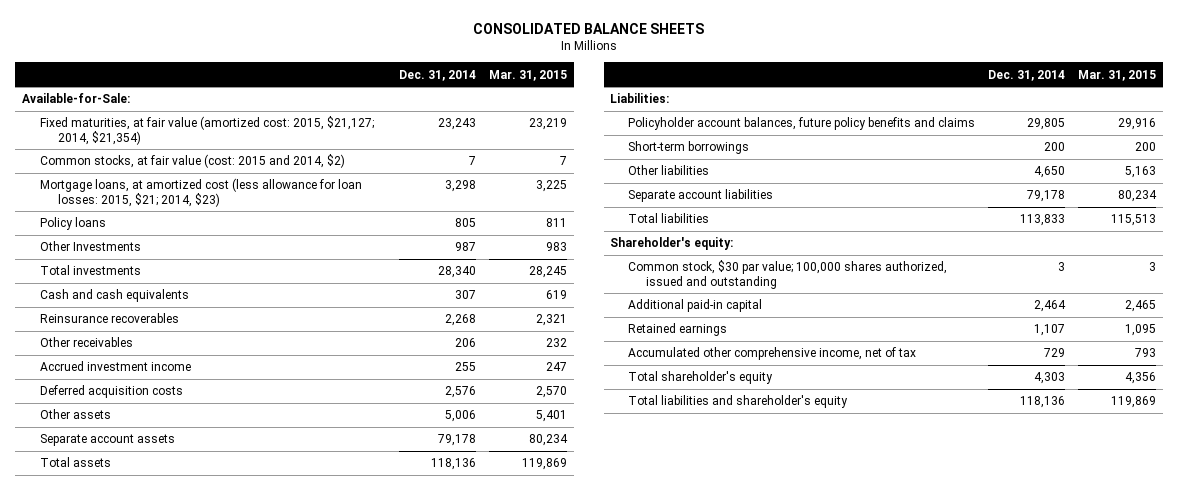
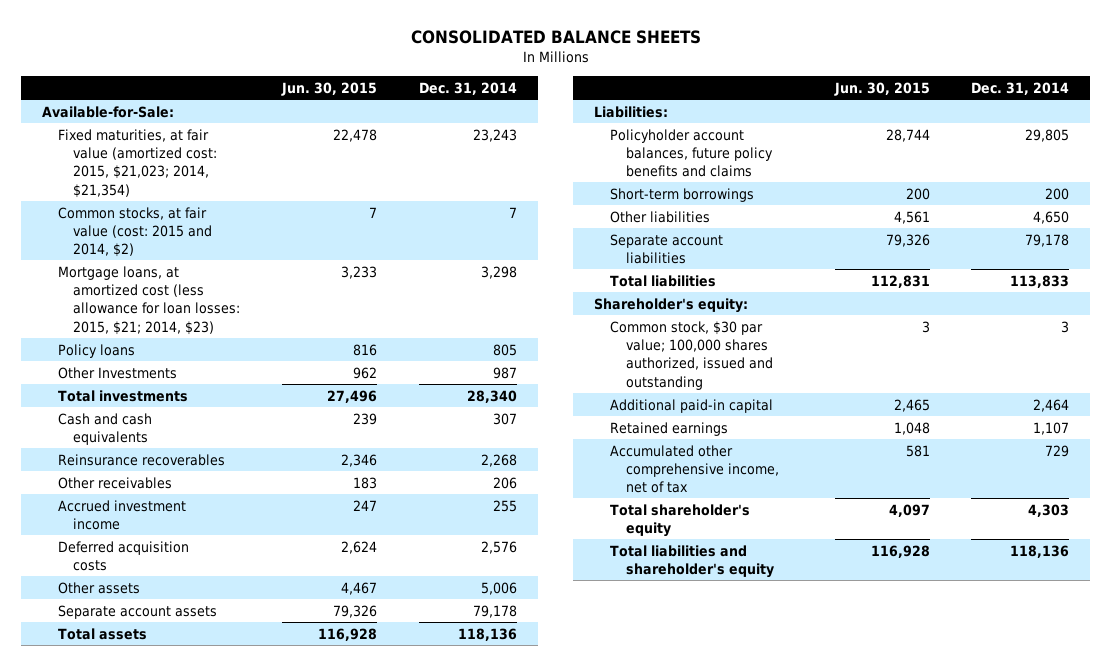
[489,69,568,81] Mar. 31, 2015 -> none
none -> [281,81,378,96] Jun. 30, 2015
[39,116,374,145] Fixed maturities, at fair value (amortized cost: 2015, $21,127; 2014, $21,354) -> [57,128,218,198] Fixed maturities, at fair value (amortized cost: 2015, $21,023; 2014, $21,354)

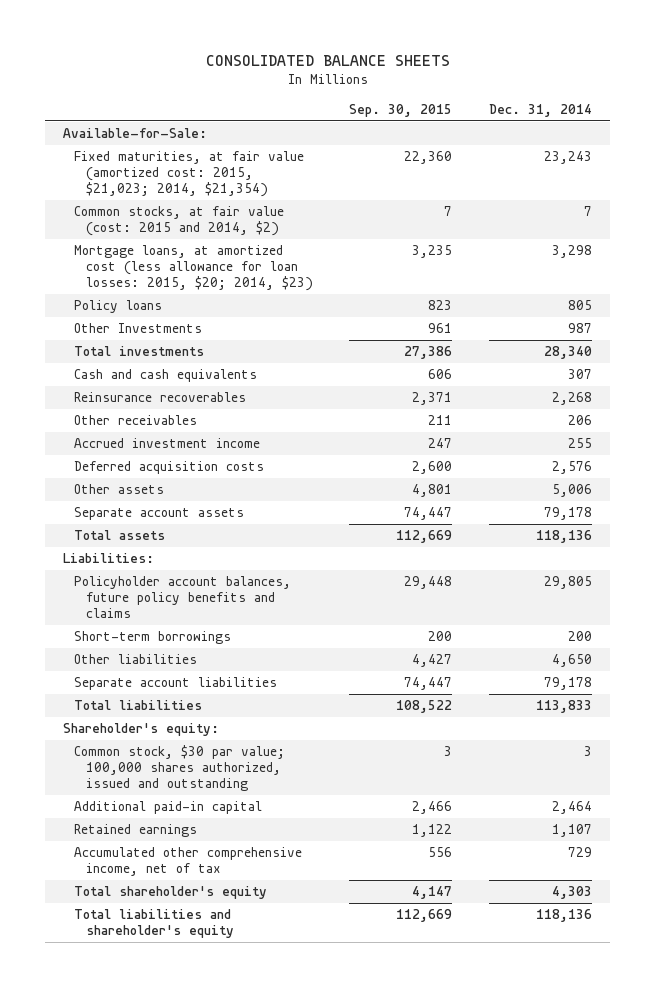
[281,81,378,96] Jun. 30, 2015 -> none
none -> [349,103,453,117] Sep. 30, 2015
[57,265,241,335] Mortgage loans, at amortized cost (less allowance for loan losses: 2015, $21; 2014, $23) -> [74,245,313,292] Mortgage loans, at amortized cost (less allowance for loan losses: 2015, $20; 2014, $23)

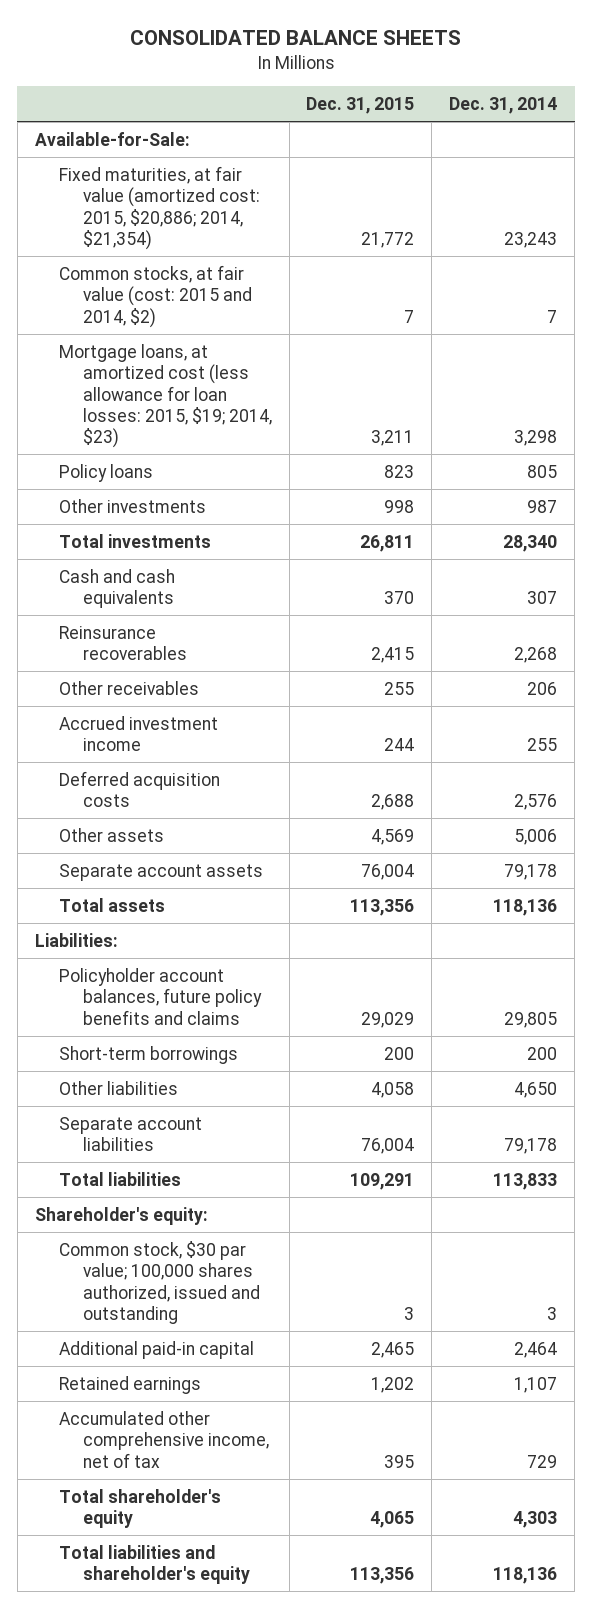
[349,103,453,117] Sep. 30, 2015 -> none
none -> [306,97,415,115] Dec. 31, 2015
[74,151,305,198] Fixed maturities, at fair value (amortized cost: 2015, $21,023; 2014, $21,354) -> [58,165,260,250] Fixed maturities, at fair value (amortized cost: 2015, $20,886; 2014, $21,354)
[74,245,313,292] Mortgage loans, at amortized cost (less allowance for loan losses: 2015, $20; 2014, $23) -> [58,343,272,449] Mortgage loans, at amortized cost (less allowance for loan losses: 2015, $19; 2014, $23)
[74,323,203,334] Other Investments -> [58,498,206,513] Other investments

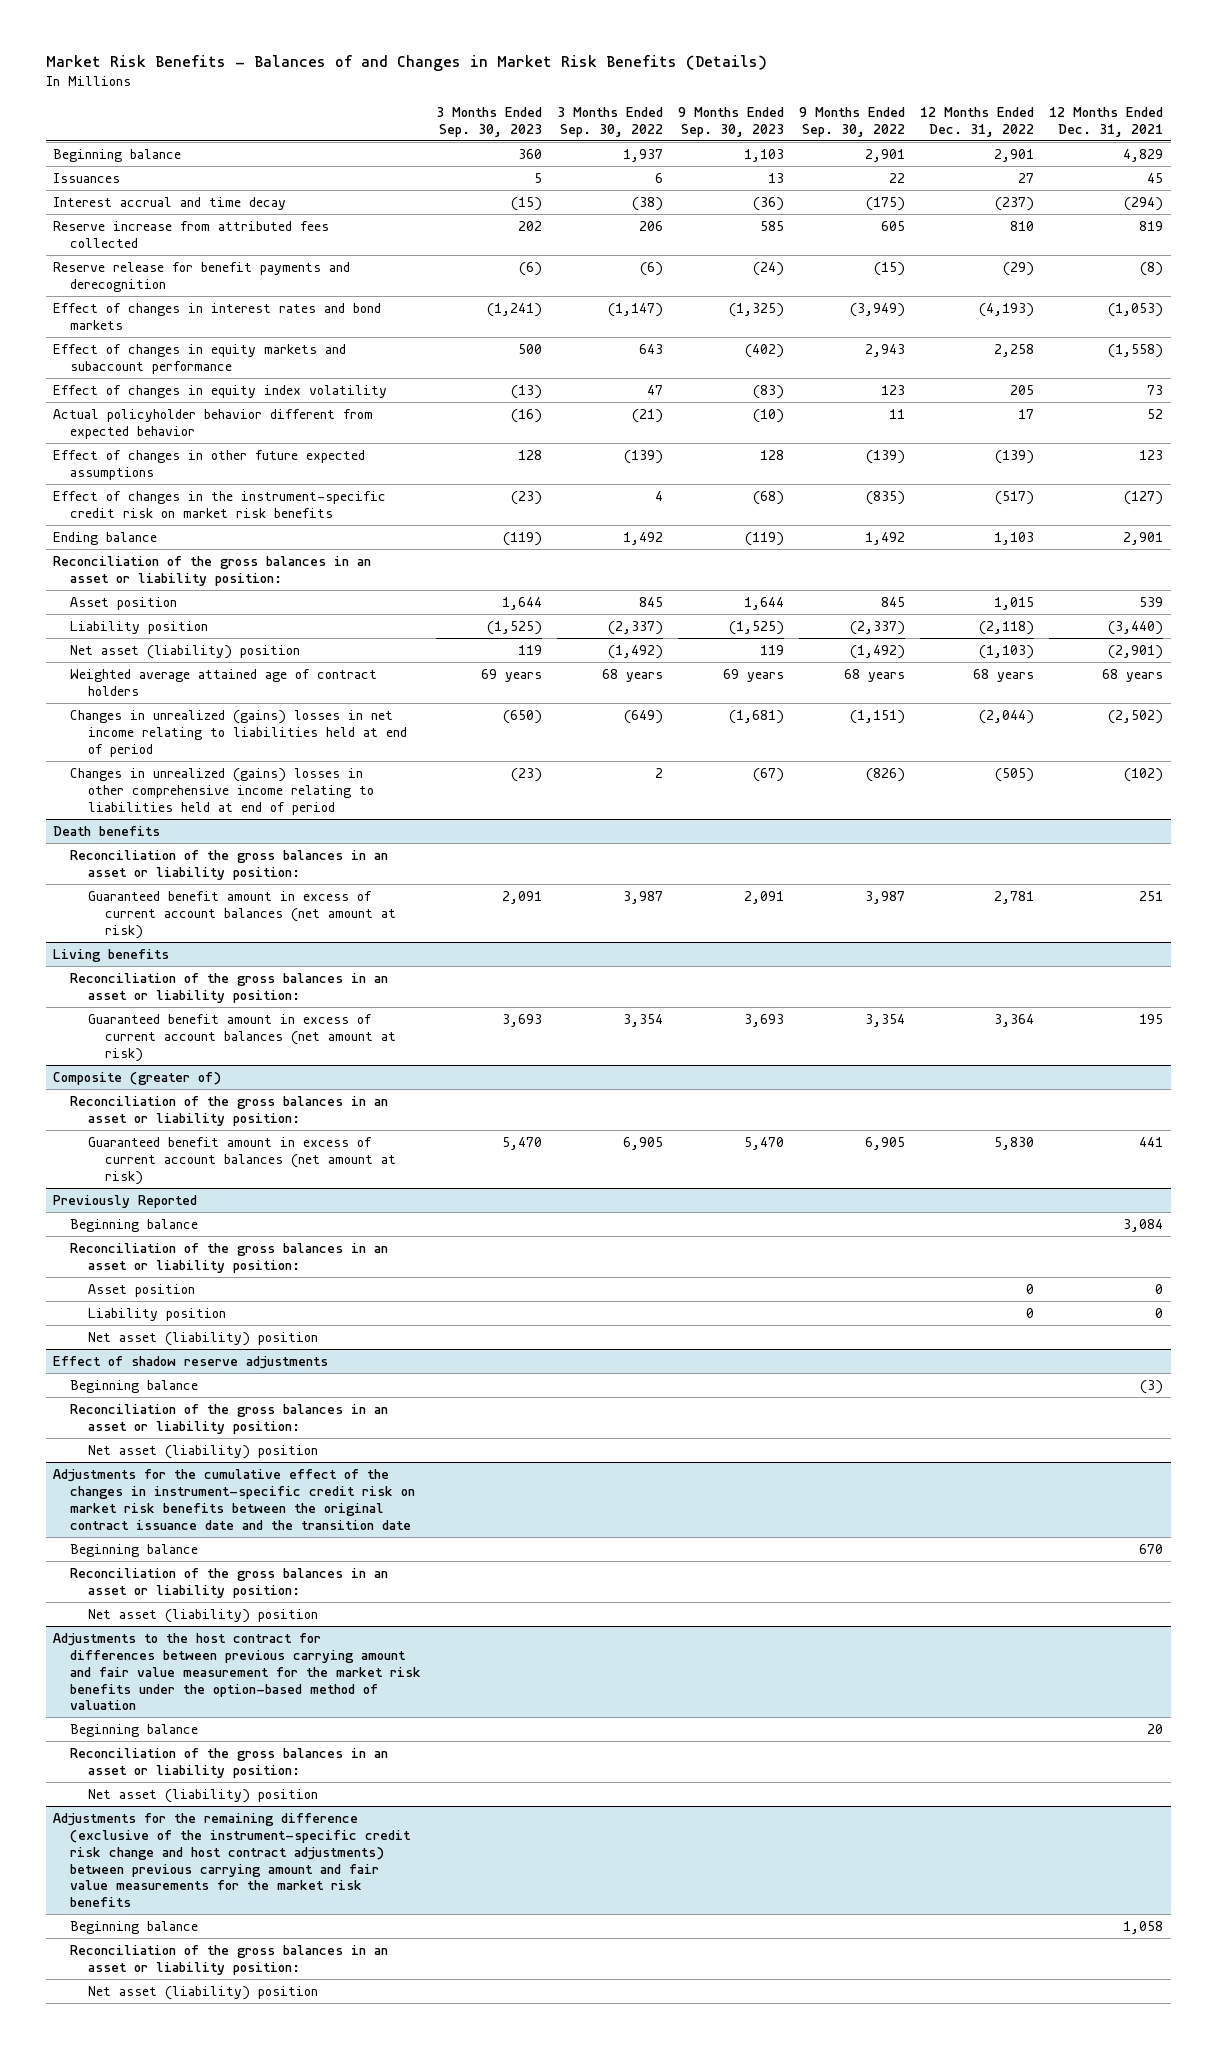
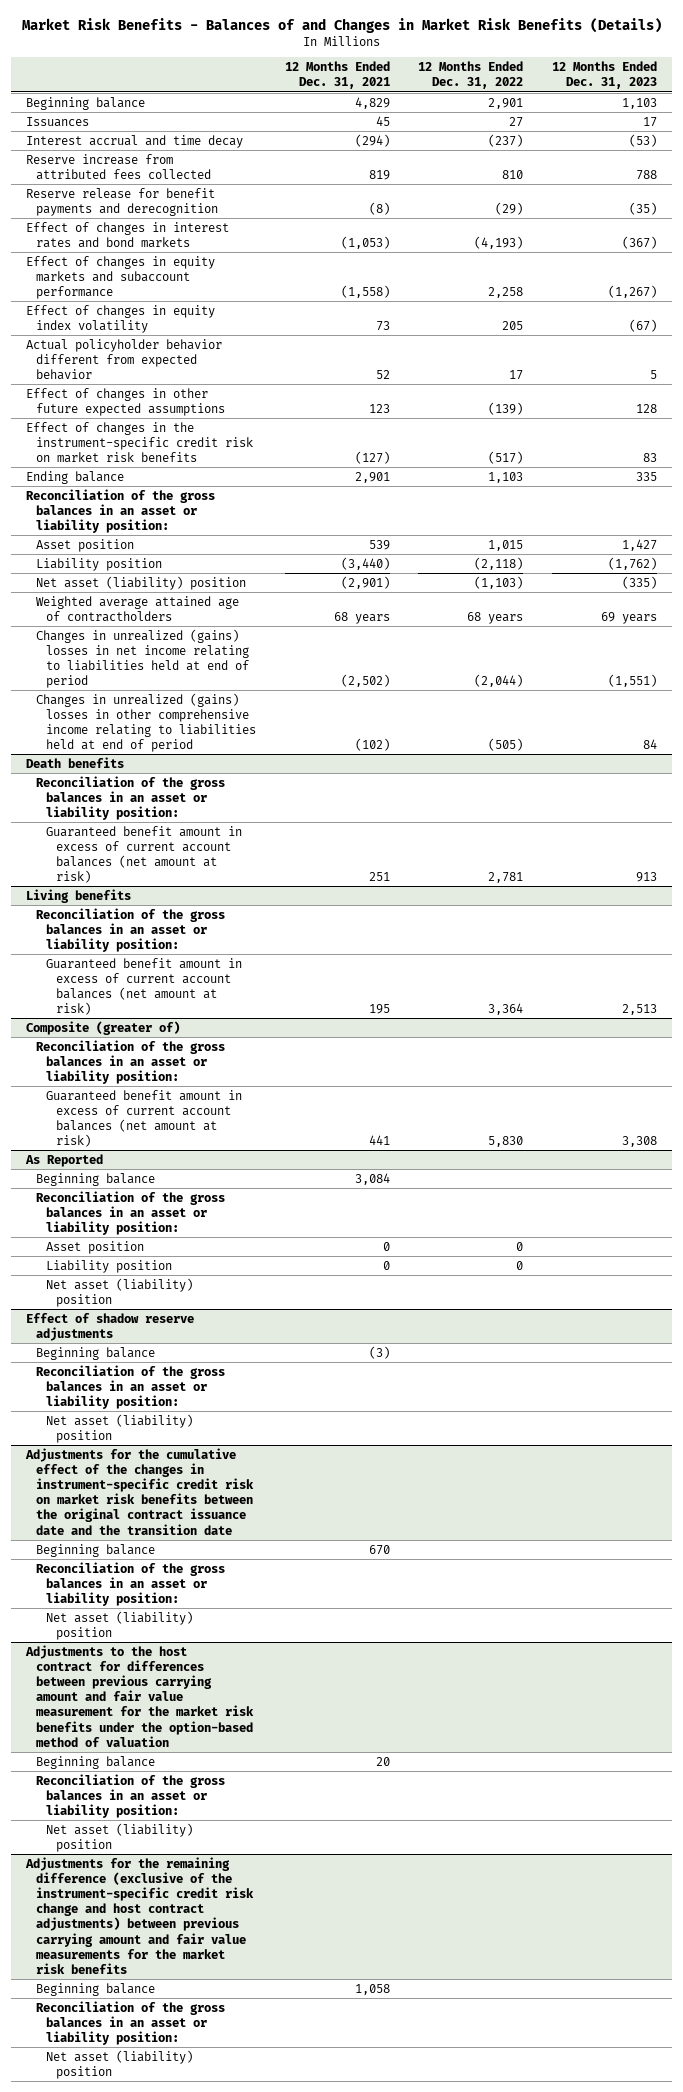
[436,106,543,137] 3 Months Ended Sep. 30, 2023 -> none
[557,106,664,137] 3 Months Ended Sep. 30, 2022 -> none
[678,106,785,137] 9 Months Ended Sep. 30, 2023 -> none
[799,106,906,137] 9 Months Ended Sep. 30, 2022 -> none
none -> [552,61,658,90] 12 Months Ended Dec. 31, 2023
[70,668,378,696] Weighted average attained age of contract holders -> [35,595,239,622] Weighted average attained age of contractholders
[53,1194,198,1208] Previously Reported -> [24,1153,103,1167] As Reported

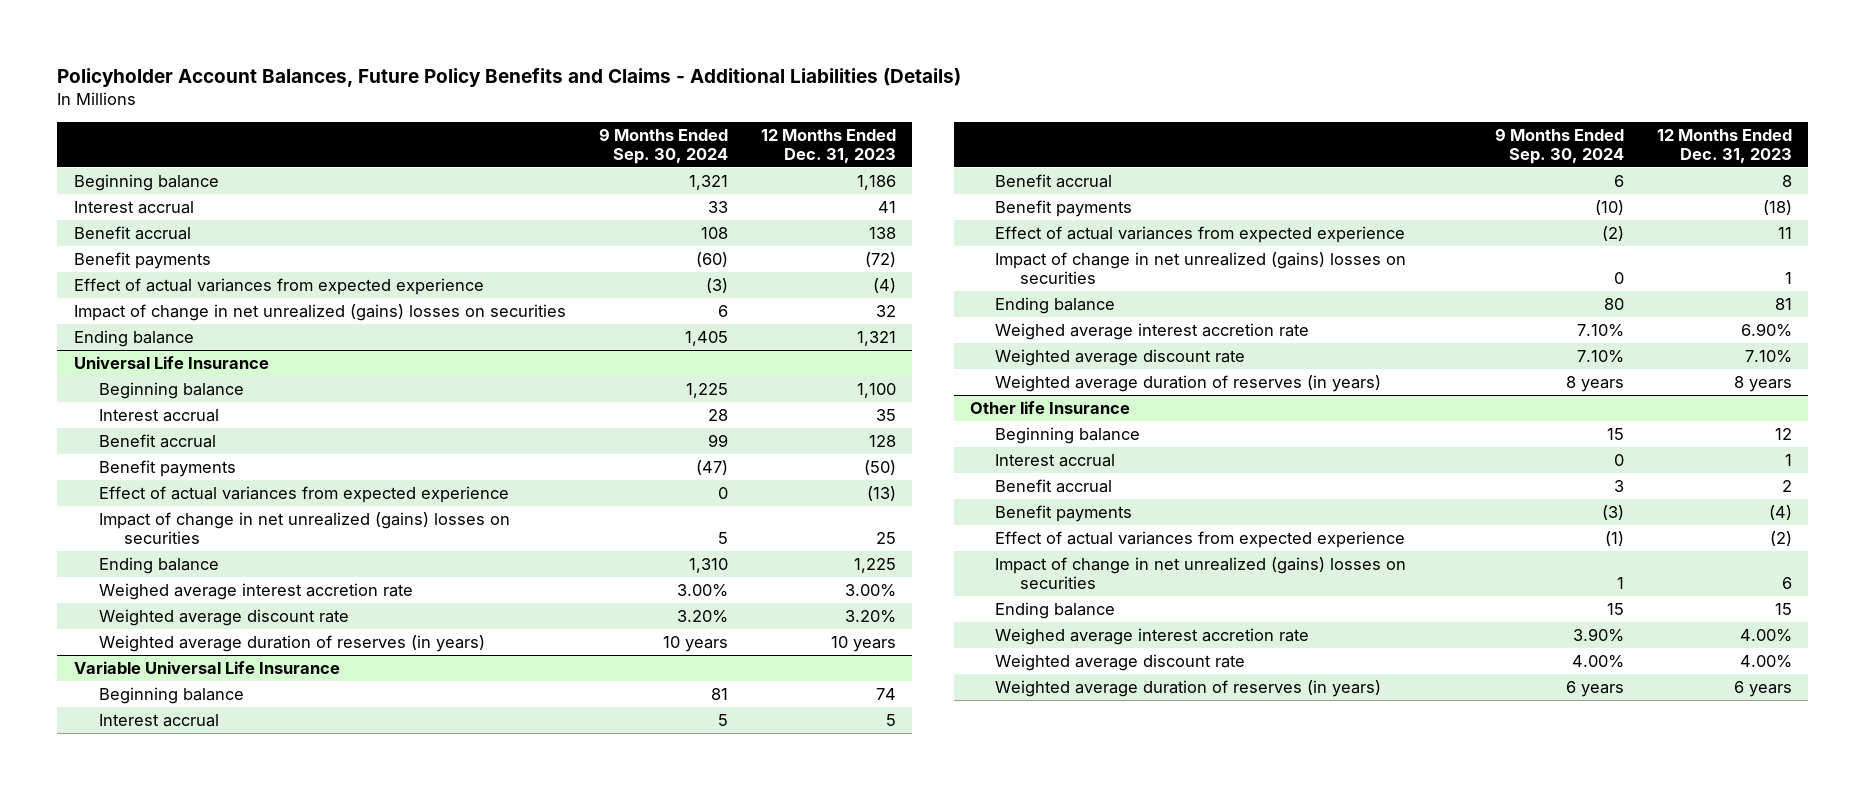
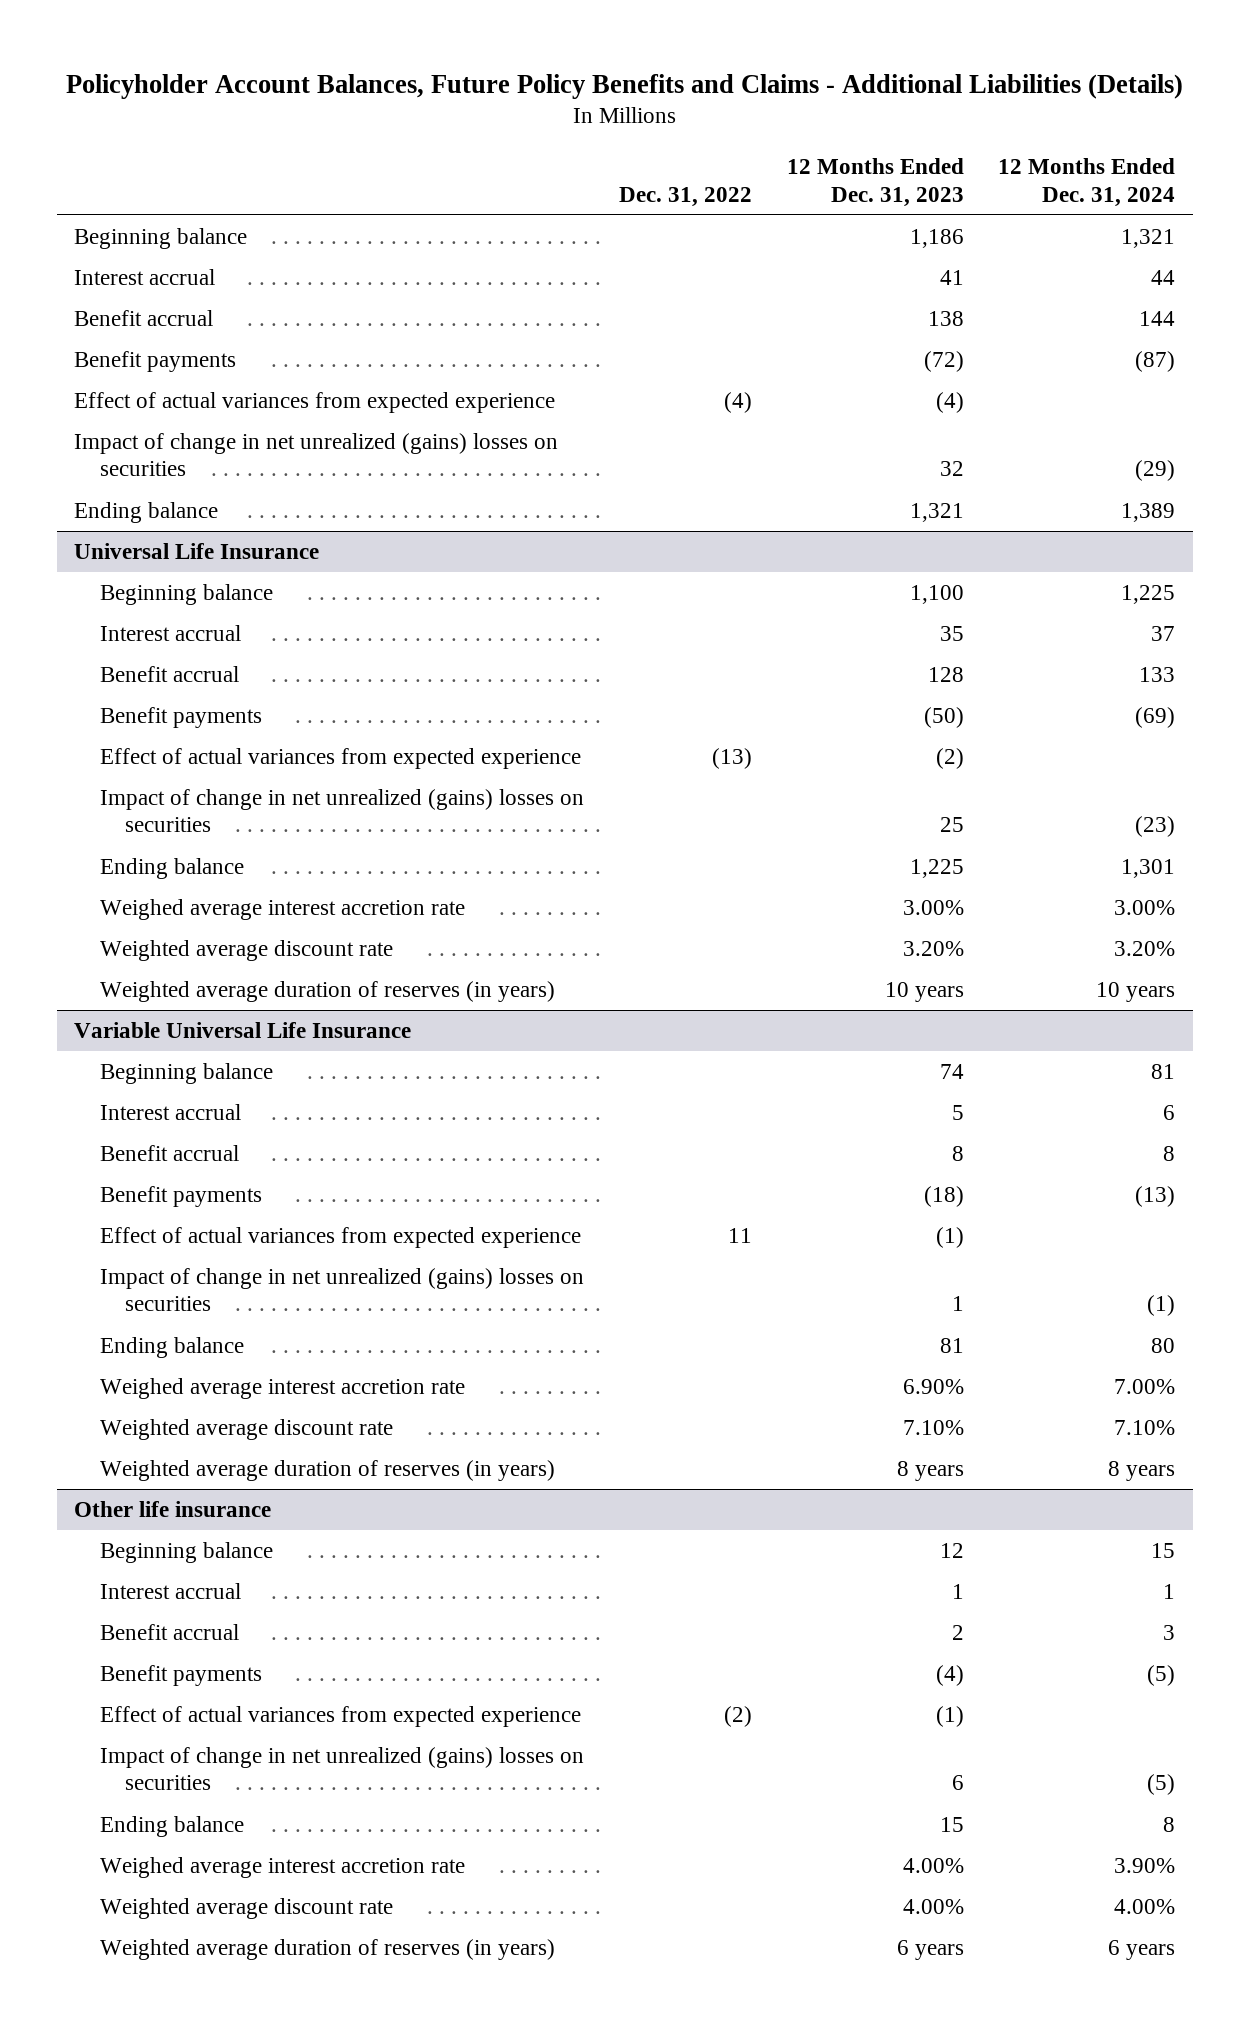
[598,127,728,165] 9 Months Ended Sep. 30, 2024 -> none
none -> [618,186,752,207] Dec. 31, 2022
none -> [998,158,1176,207] 12 Months Ended Dec. 31, 2024
[866,485,896,501] (13) -> [935,748,964,770] (2)
[1777,226,1792,239] 11 -> [935,1227,964,1249] (1)
[970,400,1131,414] Other life Insurance -> [74,1501,272,1518] Other life insurance
[1769,530,1792,546] (2) -> [935,1706,964,1728] (1)

